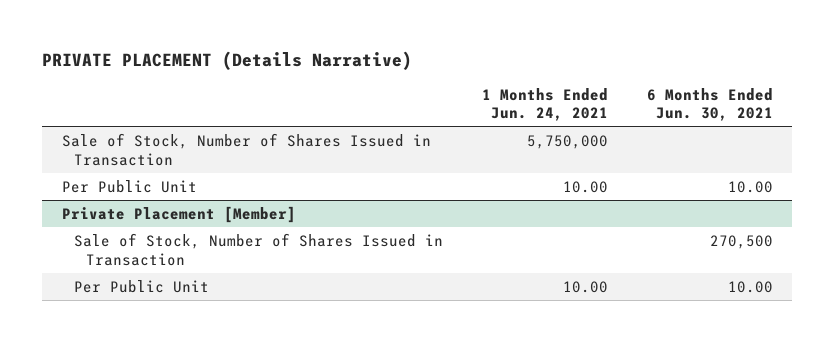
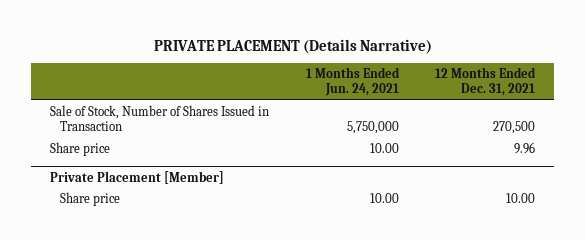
[646,87,773,122] 6 Months Ended Jun. 30, 2021 -> none
none -> [435,66,537,97] 12 Months Ended Dec. 31, 2021
[61,179,197,193] Per Public Unit -> [49,141,110,156] Share price
[73,232,443,266] Sale of Stock, Number of Shares Issued in Transaction -> none
[73,279,209,293] Per Public Unit -> [60,191,121,206] Share price

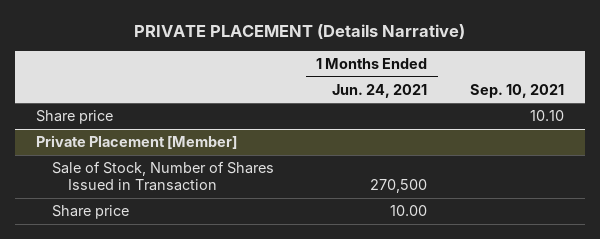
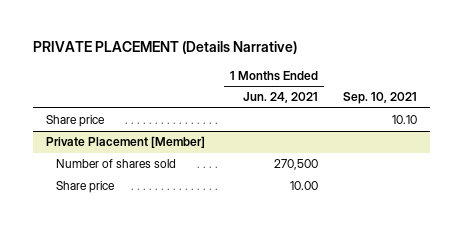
[52,161,275,192] Sale of Stock, Number of Shares Issued in Transaction -> [55,159,176,169] Number of shares sold

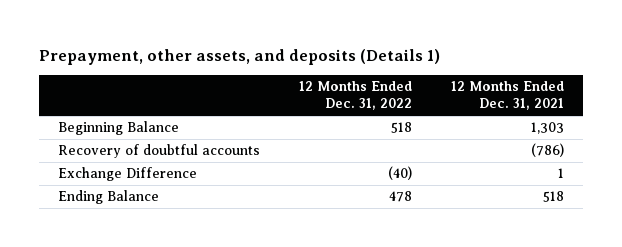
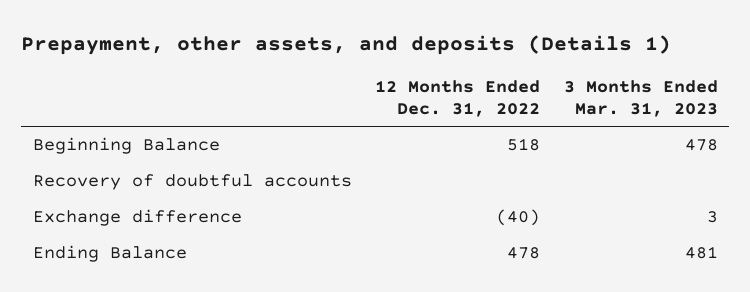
[450,81,564,111] 12 Months Ended Dec. 31, 2021 -> none
none -> [563,79,718,117] 3 Months Ended Mar. 31, 2023
[58,167,198,182] Exchange Difference -> [32,209,242,227] Exchange difference

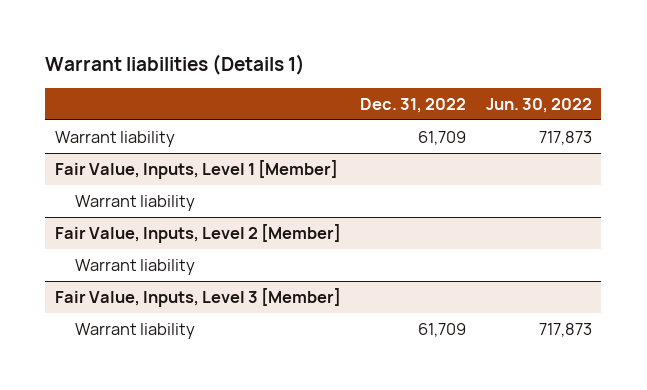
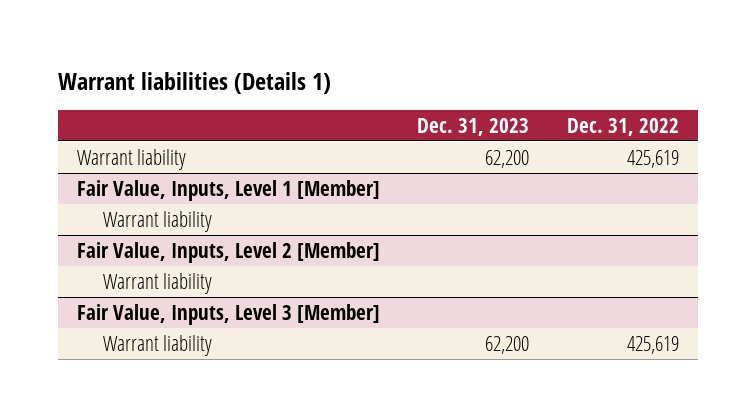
[485,97,592,113] Jun. 30, 2022 -> none
none -> [417,117,530,136] Dec. 31, 2023
[418,131,467,146] 61,709 -> [626,149,679,168] 425,619
[418,323,467,338] 61,709 -> [626,335,679,354] 425,619

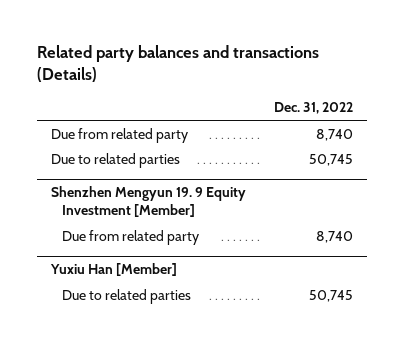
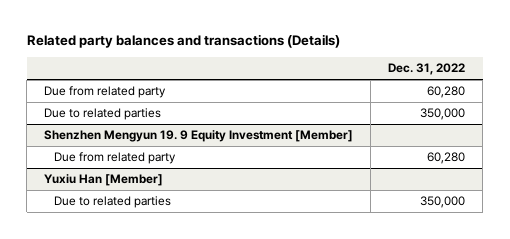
[315,128,353,141] 8,740 -> [427,86,466,99] 60,280
[308,153,353,166] 50,745 -> [420,108,466,121] 350,000
[315,230,353,243] 8,740 -> [427,152,466,165] 60,280
[308,289,353,302] 50,745 -> [420,196,466,209] 350,000

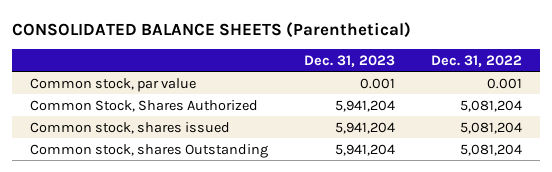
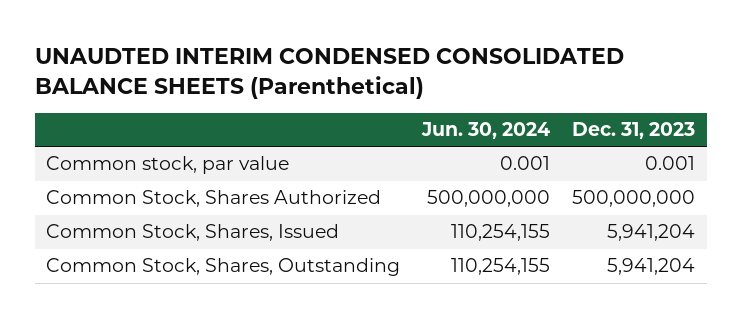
[12,21,412,38] CONSOLIDATED BALANCE SHEETS (Parenthetical) -> [34,48,624,99] UNAUDTED INTERIM CONDENSED CONSOLIDATED BALANCE SHEETS (Parenthetical)
[431,54,523,67] Dec. 31, 2022 -> none
none -> [421,122,551,140] Jun. 30, 2024
[335,99,396,112] 5,941,204 -> [572,190,696,208] 500,000,000
[30,121,231,134] Common stock, shares issued -> [45,224,339,242] Common Stock, Shares, Issued
[30,143,269,158] Common stock, shares Outstanding -> [45,258,400,277] Common Stock, Shares, Outstanding

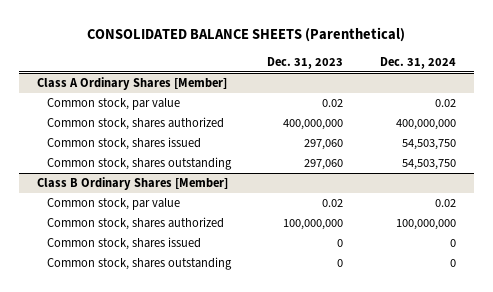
[34,48,624,99] UNAUDTED INTERIM CONDENSED CONSOLIDATED BALANCE SHEETS (Parenthetical) -> [87,26,406,42] CONSOLIDATED BALANCE SHEETS (Parenthetical)
[421,122,551,140] Jun. 30, 2024 -> none
none -> [379,56,456,69] Dec. 31, 2024
none -> [37,77,228,91] Class A Ordinary Shares [Member]
[645,156,696,171] 0.001 -> [322,99,344,108] 0.02
[45,190,381,208] Common Stock, Shares Authorized -> [47,117,225,131] Common stock, shares authorized
[572,190,696,208] 500,000,000 -> [283,119,344,131] 400,000,000
[45,224,339,242] Common Stock, Shares, Issued -> [47,137,202,151] Common stock, shares issued
[607,224,696,242] 5,941,204 -> [304,139,344,151] 297,060
[45,258,400,277] Common Stock, Shares, Outstanding -> [47,157,233,171] Common stock, shares outstanding
[607,258,696,276] 5,941,204 -> [304,159,344,171] 297,060
none -> [37,177,229,191] Class B Ordinary Shares [Member]
none -> [47,198,181,211] Common stock, par value
none -> [47,217,225,231] Common stock, shares authorized
none -> [47,237,202,251] Common stock, shares issued
none -> [47,257,233,271] Common stock, shares outstanding

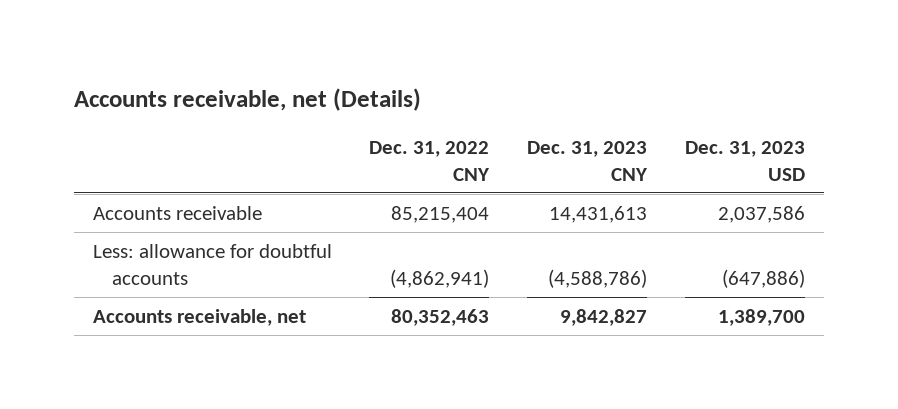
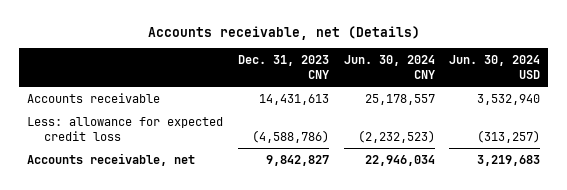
[369,140,491,181] Dec. 31, 2022 CNY -> none
[684,140,805,181] Dec. 31, 2023 USD -> none
none -> [343,55,435,79] Jun. 30, 2024 CNY
none -> [449,55,541,79] Jun. 30, 2024 USD
[92,243,332,285] Less: allowance for doubtful accounts -> [26,116,223,141] Less: allowance for expected credit loss

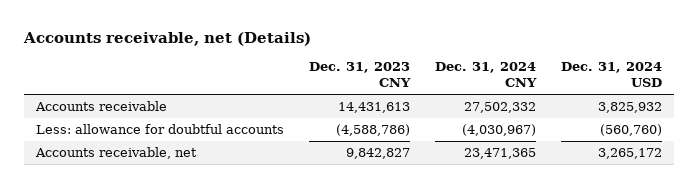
[343,55,435,79] Jun. 30, 2024 CNY -> none
[449,55,541,79] Jun. 30, 2024 USD -> none
none -> [434,62,537,88] Dec. 31, 2024 CNY
none -> [560,62,662,88] Dec. 31, 2024 USD
[26,116,223,141] Less: allowance for expected credit loss -> [36,123,285,134] Less: allowance for doubtful accounts

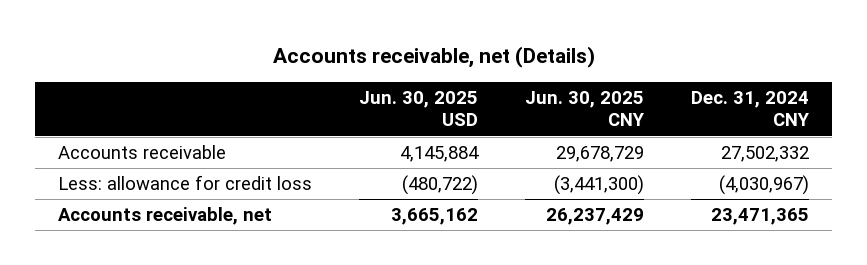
[308,62,411,88] Dec. 31, 2023 CNY -> none
[560,62,662,88] Dec. 31, 2024 USD -> none
none -> [359,90,479,127] Jun. 30, 2025 USD
none -> [525,90,645,127] Jun. 30, 2025 CNY
[36,123,285,134] Less: allowance for doubtful accounts -> [58,175,313,191] Less: allowance for credit loss

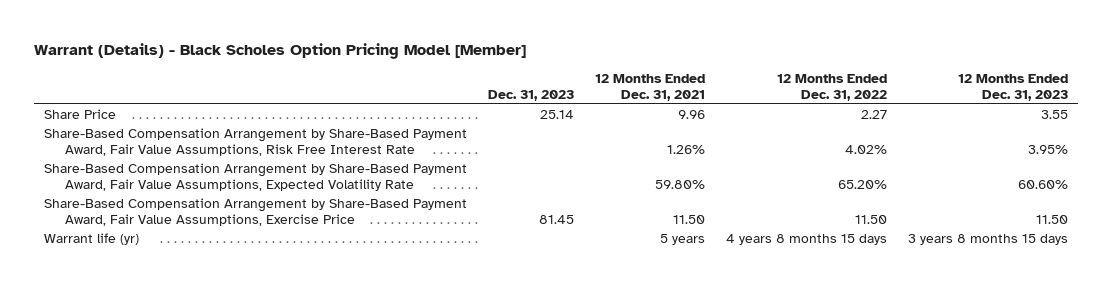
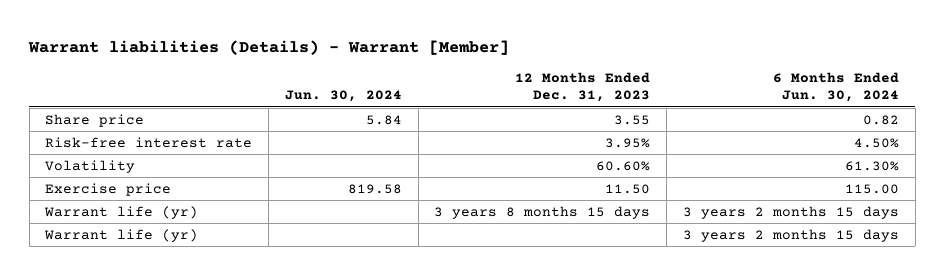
[33,42,526,59] Warrant (Details) - Black Scholes Option Pricing Model [Member] -> [28,39,510,55] Warrant liabilities (Details) - Warrant [Member]
[488,89,575,101] Dec. 31, 2023 -> none
[594,73,705,101] 12 Months Ended Dec. 31, 2021 -> none
[776,73,887,101] 12 Months Ended Dec. 31, 2022 -> none
none -> [284,90,402,103] Jun. 30, 2024
none -> [772,72,899,103] 6 Months Ended Jun. 30, 2024
[44,109,117,120] Share Price -> [45,113,145,127] Share price
[44,128,468,157] Share-Based Compensation Arrangement by Share-Based Payment Award, Fair Value Assumptions, Risk Free Interest Rate -> [45,136,253,148] Risk-free interest rate
[44,163,468,192] Share-Based Compensation Arrangement by Share-Based Payment Award, Fair Value Assumptions, Expected Volatility Rate -> [45,159,136,173] Volatility
[44,198,468,227] Share-Based Compensation Arrangement by Share-Based Payment Award, Fair Value Assumptions, Exercise Price -> [45,182,172,196] Exercise price
none -> [44,228,199,242] Warrant life (yr)

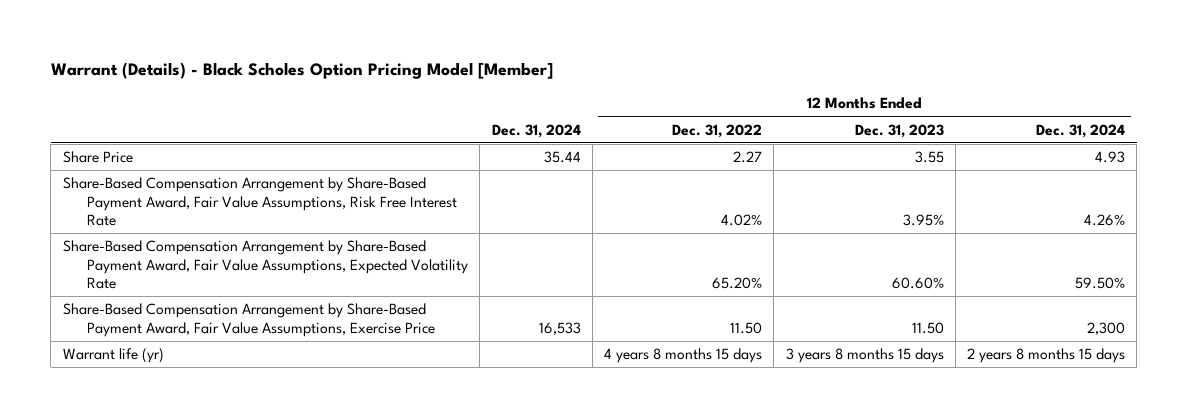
[28,39,510,55] Warrant liabilities (Details) - Warrant [Member] -> [50,61,553,79] Warrant (Details) - Black Scholes Option Pricing Model [Member]
[284,90,402,103] Jun. 30, 2024 -> none
[772,72,899,103] 6 Months Ended Jun. 30, 2024 -> none
none -> [491,123,581,138] Dec. 31, 2024
none -> [672,123,763,138] Dec. 31, 2022
none -> [1036,123,1126,138] Dec. 31, 2024
[45,113,145,127] Share price -> [62,151,133,164] Share Price
[45,136,253,148] Risk-free interest rate -> [62,177,458,227] Share-Based Compensation Arrangement by Share-Based Payment Award, Fair Value Assumptions, Risk Free Interest Rate
[45,159,136,173] Volatility -> [62,240,469,290] Share-Based Compensation Arrangement by Share-Based Payment Award, Fair Value Assumptions, Expected Volatility Rate
[45,182,172,196] Exercise price -> [62,303,436,337] Share-Based Compensation Arrangement by Share-Based Payment Award, Fair Value Assumptions, Exercise Price
[44,228,199,242] Warrant life (yr) -> none

